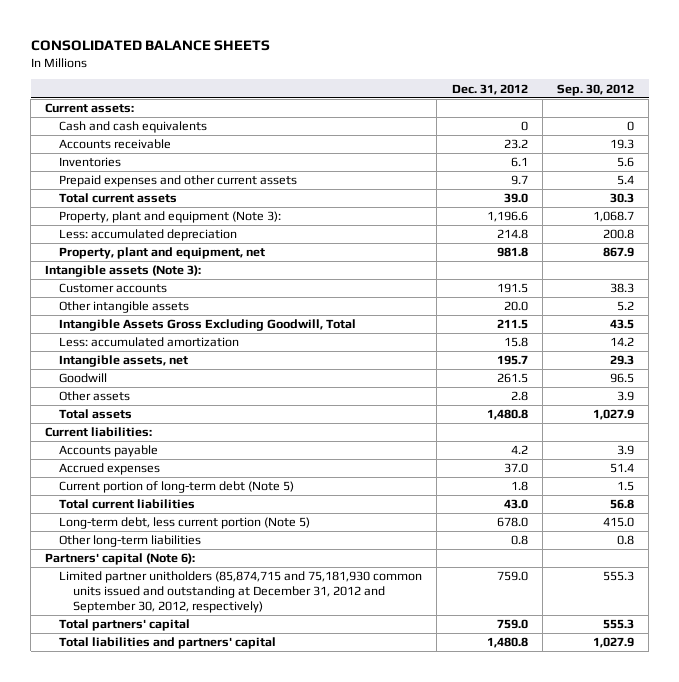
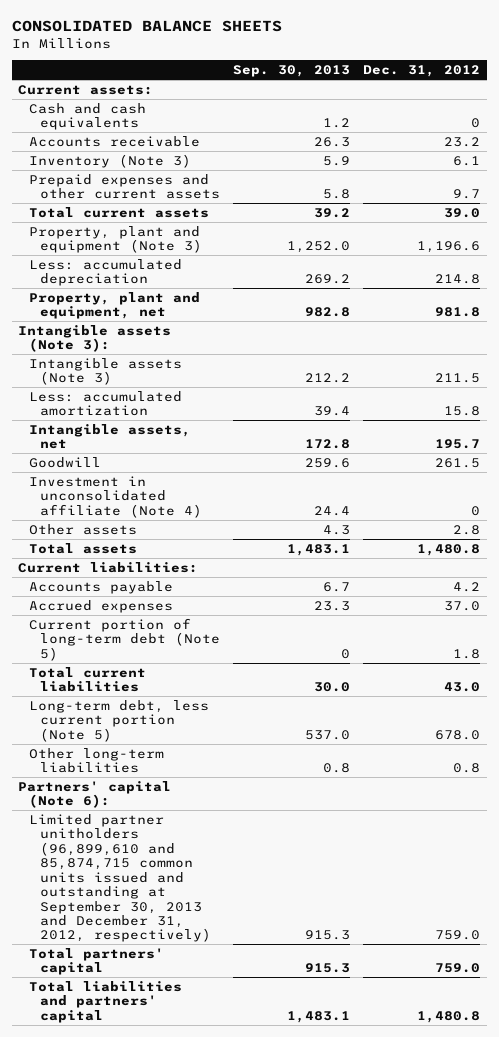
[556,83,634,96] Sep. 30, 2012 -> none
none -> [233,65,351,78] Sep. 30, 2013
[59,157,122,168] Inventories -> [29,153,192,168] Inventory (Note 3)
[59,211,282,224] Property, plant and equipment (Note 3): -> [29,225,203,254] Property, plant and equipment (Note 3)
[59,283,168,294] Customer accounts -> none
[59,301,190,314] Other intangible assets -> none
[59,319,357,332] Intangible Assets Gross Excluding Goodwill, Total -> [29,357,183,386] Intangible assets (Note 3)
none -> [29,475,203,518] Investment in unconsolidated affiliate (Note 4)
[59,571,423,614] Limited partner unitholders (85,874,715 and 75,181,930 common units issued and outstanding at December 31, 2012 and September 30, 2012, respectively) -> [29,813,212,943] Limited partner unitholders (96,899,610 and 85,874,715 common units issued and outstanding at September 30, 2013 and December 31, 2012, respectively)

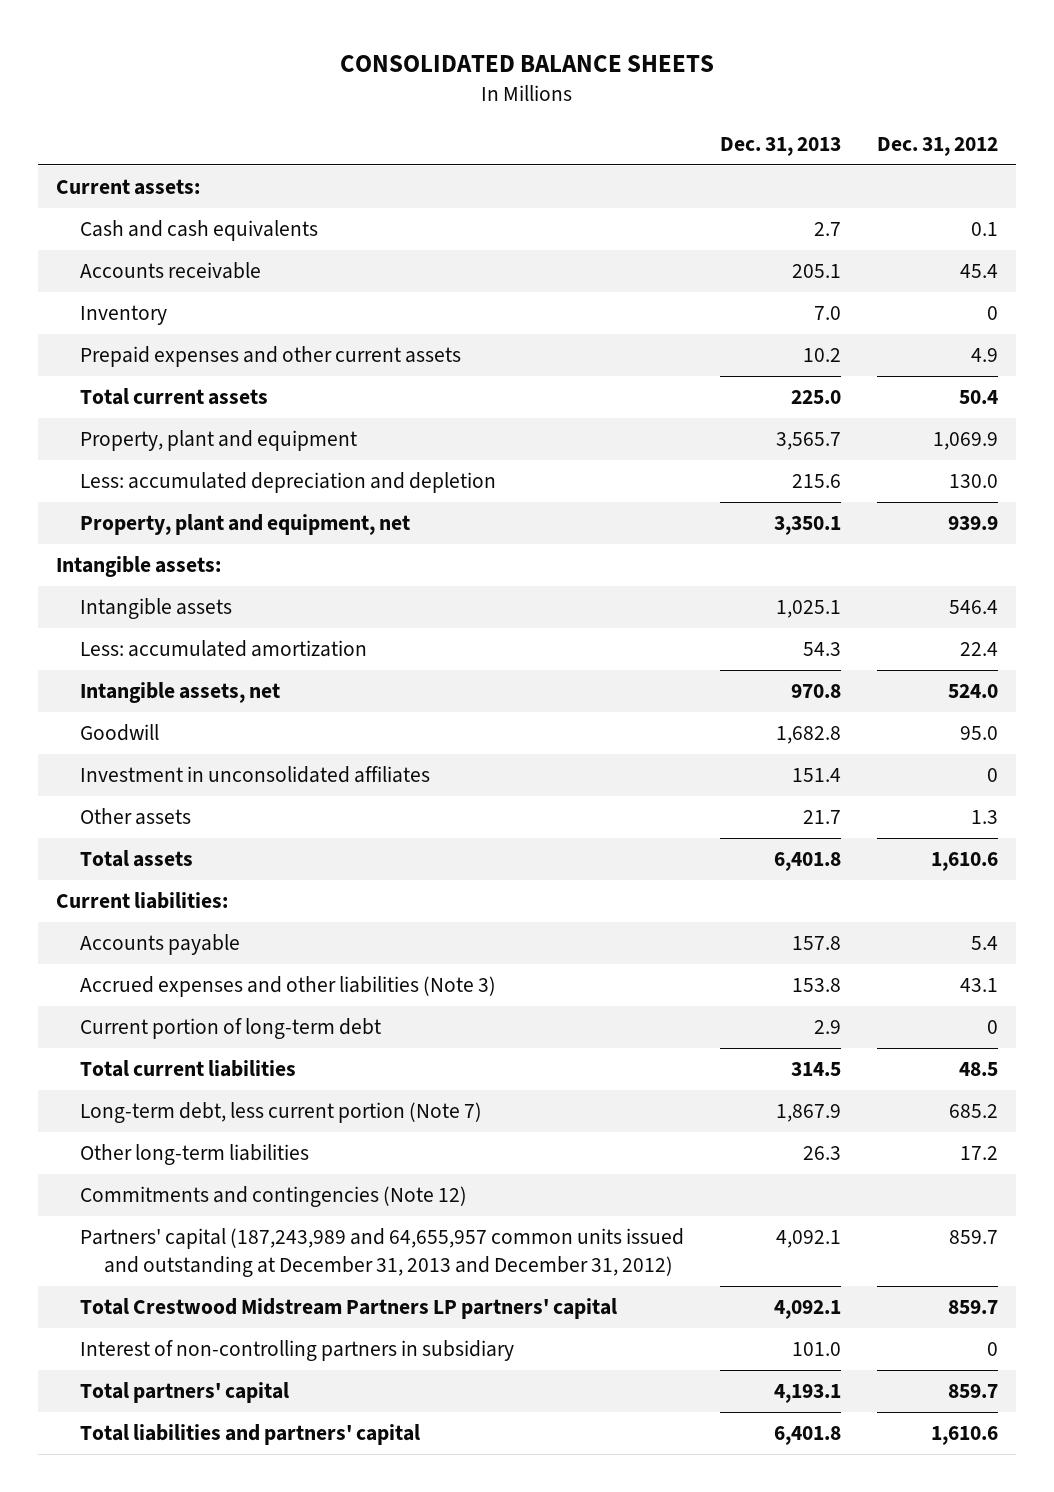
[233,65,351,78] Sep. 30, 2013 -> none
none -> [719,136,841,156] Dec. 31, 2013
[471,118,481,129] 0 -> [970,222,998,237] 0.1
[444,136,481,147] 23.2 -> [959,264,998,279] 45.4
[29,153,192,168] Inventory (Note 3) -> [79,305,167,326] Inventory
[453,155,481,166] 6.1 -> [986,306,998,321] 0
[453,189,481,200] 9.7 -> [970,348,998,363] 4.9
[444,207,481,218] 39.0 -> [958,390,998,405] 50.4
[29,225,203,254] Property, plant and equipment (Note 3) -> [79,430,357,452] Property, plant and equipment
[417,241,481,254] 1,196.6 -> [932,432,998,451] 1,069.9
[29,258,183,287] Less: accumulated depreciation -> [79,472,496,494] Less: accumulated depreciation and depletion
[435,274,481,285] 214.8 -> [948,474,998,489] 130.0
[435,307,481,318] 981.8 -> [947,516,998,531] 939.9
[18,324,172,353] Intangible assets (Note 3): -> [55,556,221,578] Intangible assets:
[29,357,183,386] Intangible assets (Note 3) -> [79,598,232,620] Intangible assets
[435,373,481,384] 211.5 -> [948,600,998,615] 546.4
[444,406,481,417] 15.8 -> [959,642,998,657] 22.4
[435,439,481,450] 195.7 -> [947,684,998,699] 524.0
[435,457,481,468] 261.5 -> [959,726,998,741] 95.0
[29,475,203,518] Investment in unconsolidated affiliate (Note 4) -> [79,766,430,784] Investment in unconsolidated affiliates
[453,524,481,535] 2.8 -> [970,810,998,825] 1.3
[417,543,481,556] 1,480.8 -> [930,852,998,872] 1,610.6
[29,599,174,613] Accrued expenses -> none
[18,780,172,809] Partners' capital (Note 6): -> none
[453,581,481,592] 4.2 -> [970,936,998,951] 5.4
none -> [79,976,496,998] Accrued expenses and other liabilities (Note 3)
[29,617,221,661] Current portion of long-term debt (Note 5) -> [79,1018,381,1040] Current portion of long-term debt
[453,648,481,659] 1.8 -> [986,1020,998,1035] 0
[444,682,481,693] 43.0 -> [958,1062,998,1077] 48.5
[29,699,210,742] Long-term debt, less current portion (Note 5) -> [79,1102,482,1124] Long-term debt, less current portion (Note 7)
[435,729,481,740] 678.0 -> [948,1104,998,1119] 685.2
[453,763,481,774] 0.8 -> [959,1146,998,1161] 17.2
none -> [79,1186,467,1208] Commitments and contingencies (Note 12)
[29,813,212,943] Limited partner unitholders (96,899,610 and 85,874,715 common units issued and outstanding at September 30, 2013 and December 31, 2012, respectively) -> [79,1228,684,1277] Partners' capital (187,243,989 and 64,655,957 common units issued and outstanding at December 31, 2013 and December 31, 2012)
[435,930,481,941] 759.0 -> [948,1230,998,1245] 859.7
none -> [79,1298,617,1320] Total Crestwood Midstream Partners LP partners' capital
none -> [79,1340,514,1362] Interest of non-controlling partners in subsidiary
[435,963,481,974] 759.0 -> [947,1384,998,1399] 859.7
[417,1010,481,1023] 1,480.8 -> [930,1426,998,1446] 1,610.6

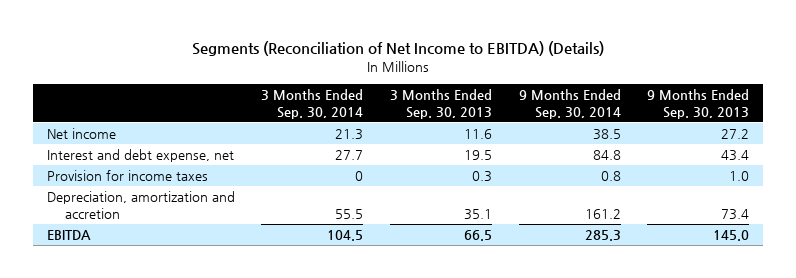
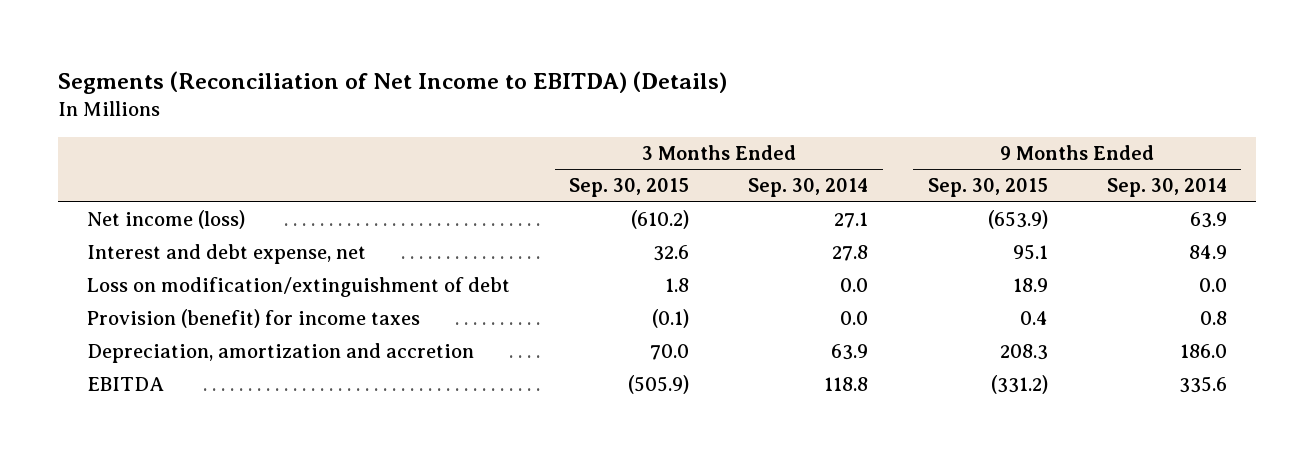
[389,89,492,119] 3 Months Ended Sep. 30, 2013 -> none
[647,89,750,119] 9 Months Ended Sep. 30, 2013 -> none
none -> [569,178,690,198] Sep. 30, 2015
none -> [927,178,1048,198] Sep. 30, 2015
[46,128,116,140] Net income -> [87,210,246,230] Net income (loss)
[335,129,364,141] 21.3 -> [834,212,869,229] 27.1
[592,129,621,141] 38.5 -> [1189,212,1227,229] 63.9
[335,150,364,161] 27.7 -> [832,245,869,262] 27.8
[592,150,621,161] 84.8 -> [1188,245,1227,260] 84.9
none -> [87,277,511,298] Loss on modification/extinguishment of debt
[46,170,208,182] Provision for income taxes -> [87,309,421,329] Provision (benefit) for income taxes
[355,171,364,182] 0 -> [840,311,869,326] 0.0
[335,208,364,219] 55.5 -> [831,344,869,361] 63.9
[584,208,621,219] 161.2 -> [1179,344,1227,359] 186.0
[327,230,364,242] 104.5 -> [824,377,869,392] 118.8
[584,230,621,242] 285.3 -> [1178,376,1227,394] 335.6

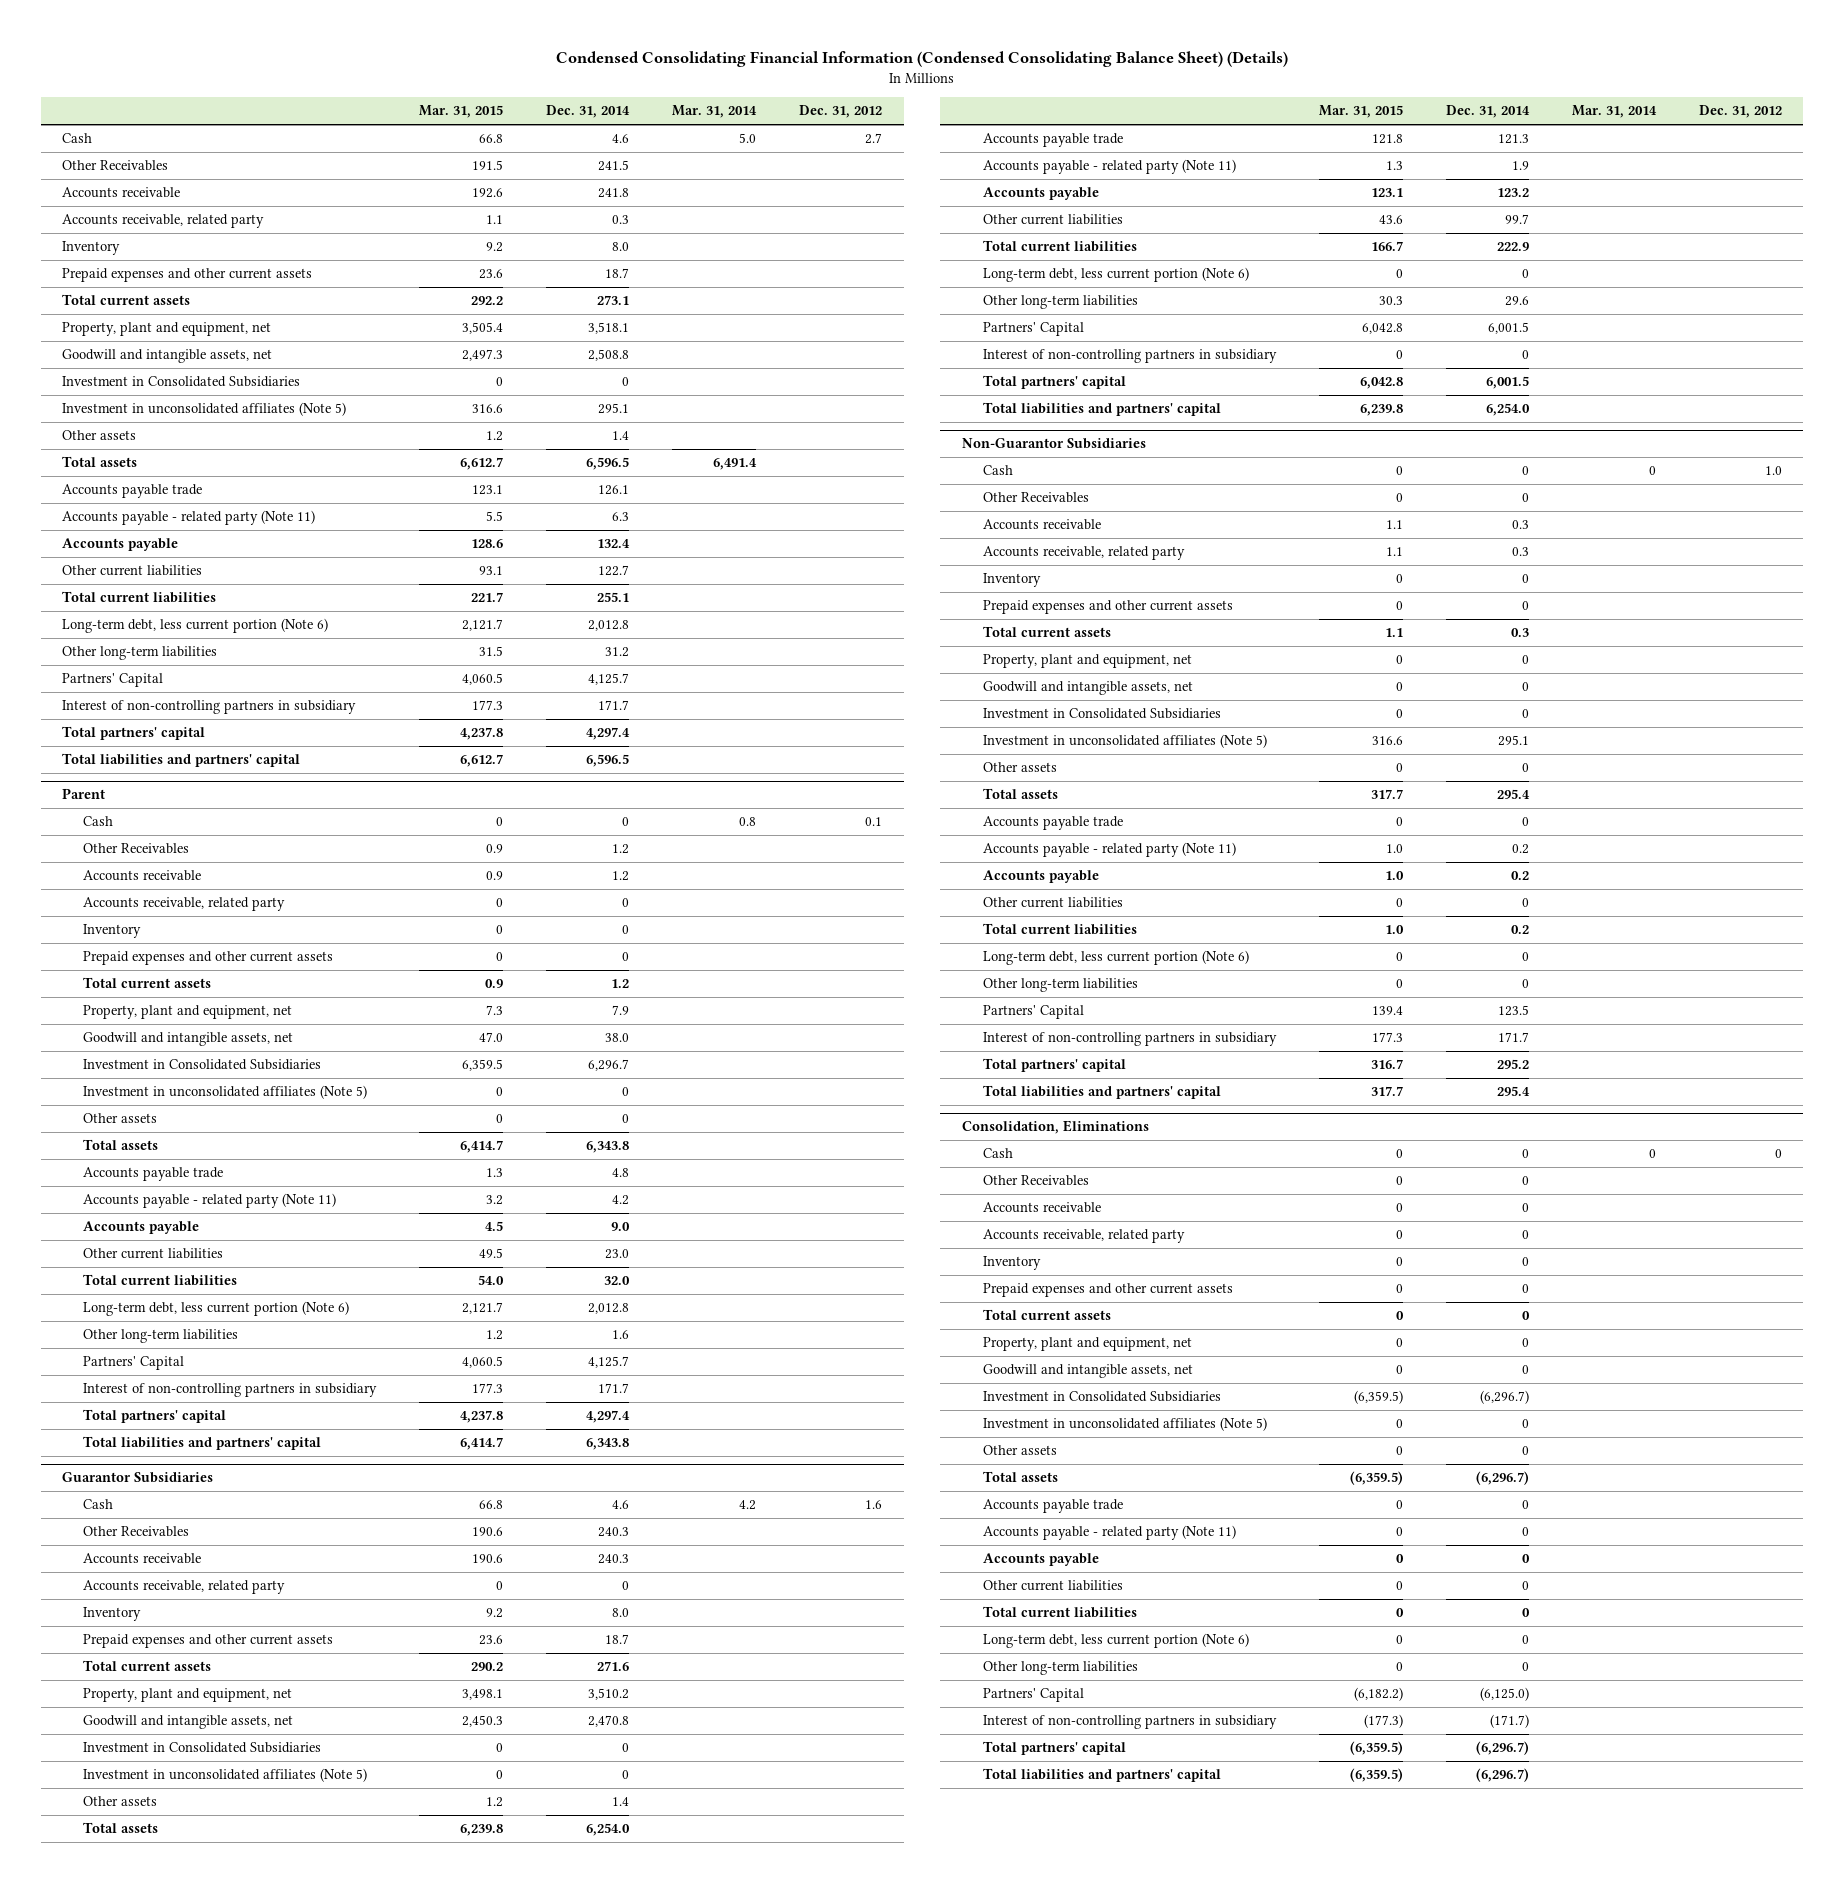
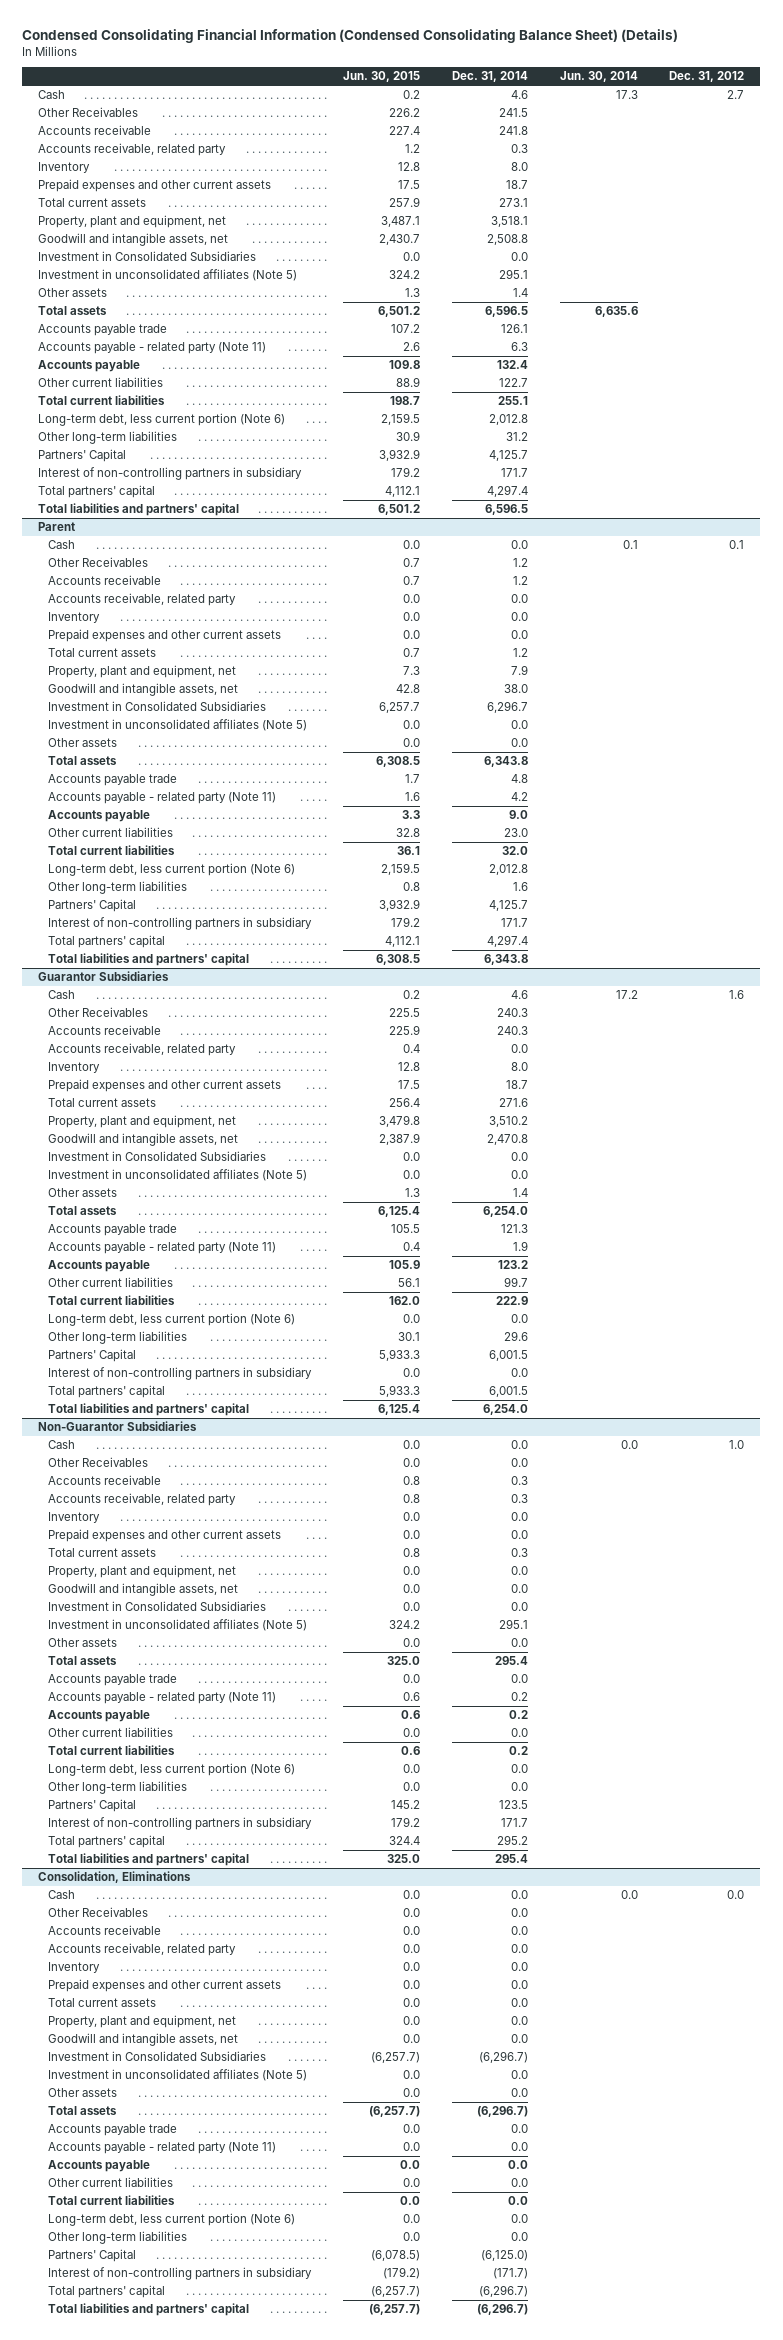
[419,105,504,119] Mar. 31, 2015 -> none
[672,105,758,119] Mar. 31, 2014 -> none
none -> [343,71,421,83] Jun. 30, 2015
none -> [559,71,638,83] Jun. 30, 2014
[622,377,630,387] 0 -> [510,252,528,262] 0.0
[622,817,630,827] 0 -> [510,540,528,550] 0.0
[622,898,630,908] 0 -> [510,594,528,604] 0.0
[622,925,630,935] 0 -> [510,612,528,622] 0.0
[622,952,630,962] 0 -> [510,630,528,640] 0.0
[622,1087,630,1097] 0 -> [510,720,528,730] 0.0
[622,1114,630,1124] 0 -> [510,738,528,748] 0.0
[622,1581,630,1591] 0 -> [510,1044,528,1054] 0.0
[622,1743,630,1753] 0 -> [510,1152,528,1162] 0.0
[622,1770,630,1780] 0 -> [510,1170,528,1180] 0.0
[1521,269,1529,279] 0 -> [510,1314,528,1324] 0.0
[1521,350,1529,360] 0 -> [510,1368,528,1378] 0.0
[1521,466,1529,476] 0 -> [510,1440,528,1450] 0.0
[1521,493,1529,503] 0 -> [510,1458,528,1468] 0.0
[1521,574,1529,584] 0 -> [510,1512,528,1522] 0.0
[1521,601,1529,611] 0 -> [510,1530,528,1540] 0.0
[1521,655,1529,665] 0 -> [510,1566,528,1576] 0.0
[1521,682,1529,692] 0 -> [510,1584,528,1594] 0.0
[1521,709,1529,719] 0 -> [510,1602,528,1612] 0.0
[1521,763,1529,773] 0 -> [510,1638,528,1648] 0.0
[1521,817,1529,827] 0 -> [510,1674,528,1684] 0.0
[1521,898,1529,908] 0 -> [510,1728,528,1738] 0.0
[1521,952,1529,962] 0 -> [510,1764,528,1774] 0.0
[1521,979,1529,989] 0 -> [510,1782,528,1792] 0.0
[1521,1149,1529,1159] 0 -> [510,1890,528,1900] 0.0
[1774,1149,1782,1159] 0 -> [727,1890,745,1900] 0.0
[1521,1176,1529,1186] 0 -> [510,1908,528,1918] 0.0
[1521,1203,1529,1213] 0 -> [510,1926,528,1936] 0.0
[1521,1230,1529,1240] 0 -> [510,1944,528,1954] 0.0
[1521,1257,1529,1267] 0 -> [510,1962,528,1972] 0.0
[1521,1284,1529,1294] 0 -> [510,1980,528,1990] 0.0
[1521,1311,1530,1321] 0 -> [510,1998,528,2008] 0.0
[1521,1338,1529,1348] 0 -> [510,2016,528,2026] 0.0
[1521,1365,1529,1375] 0 -> [510,2034,528,2044] 0.0
[1521,1419,1529,1429] 0 -> [510,2070,528,2080] 0.0
[1521,1446,1529,1456] 0 -> [510,2088,528,2098] 0.0
[1521,1500,1529,1510] 0 -> [510,2124,528,2134] 0.0
[1521,1527,1529,1537] 0 -> [510,2142,528,2152] 0.0
[1521,1554,1530,1564] 0 -> [507,2160,528,2170] 0.0
[1521,1581,1529,1591] 0 -> [510,2178,528,2188] 0.0
[1521,1608,1530,1618] 0 -> [507,2196,528,2206] 0.0
[1521,1635,1529,1645] 0 -> [510,2214,528,2224] 0.0
[1521,1662,1529,1672] 0 -> [510,2232,528,2242] 0.0

